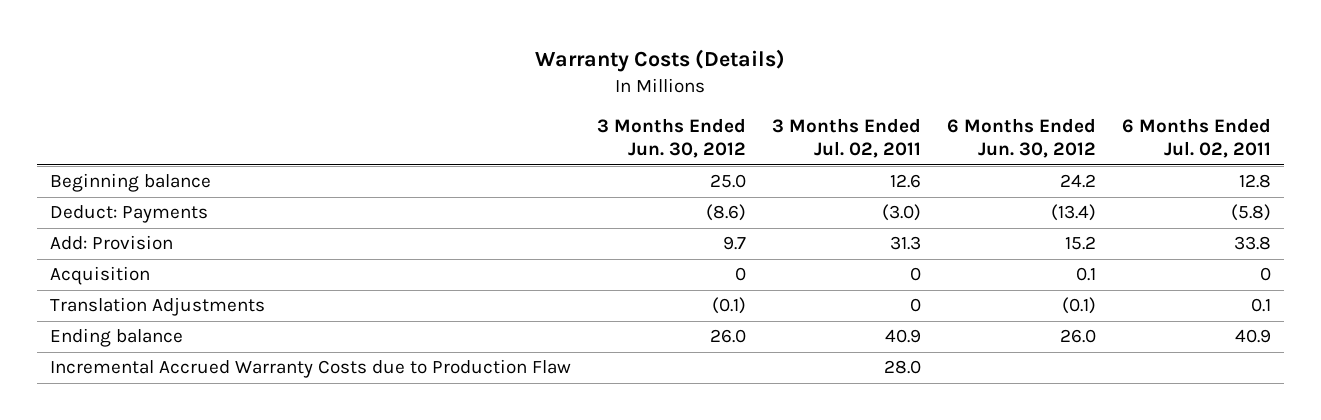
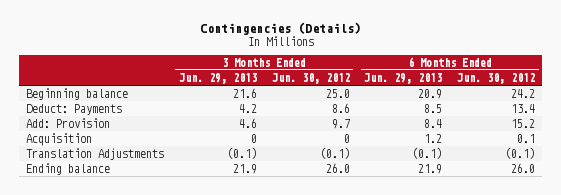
[535,49,786,73] Warranty Costs (Details) -> [199,22,361,36] Contingencies (Details)
[771,118,921,159] 3 Months Ended Jul. 02, 2011 -> none
[1121,118,1271,159] 6 Months Ended Jul. 02, 2011 -> none
none -> [178,72,257,84] Jun. 29, 2013
none -> [364,72,443,84] Jun. 29, 2013
[706,204,747,222] (8.6) -> [331,102,350,113] 8.6
[1050,204,1096,222] (13.4) -> [511,103,536,113] 13.4
[50,359,572,379] Incremental Accrued Warranty Costs due to Production Flaw -> none

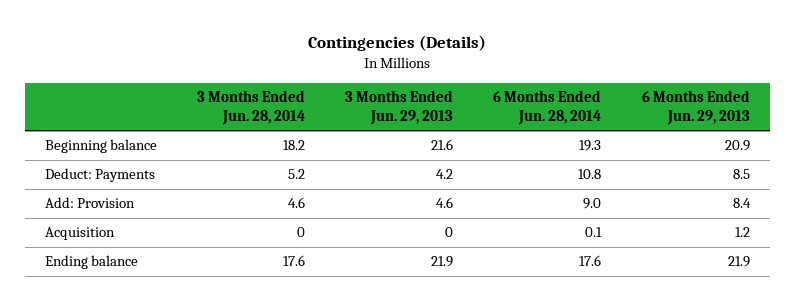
[271,72,350,84] Jun. 30, 2012 -> none
[457,72,536,84] Jun. 30, 2012 -> none
none -> [197,90,306,126] 3 Months Ended Jun. 28, 2014
none -> [493,90,602,126] 6 Months Ended Jun. 28, 2014
[26,147,165,160] Translation Adjustments -> none

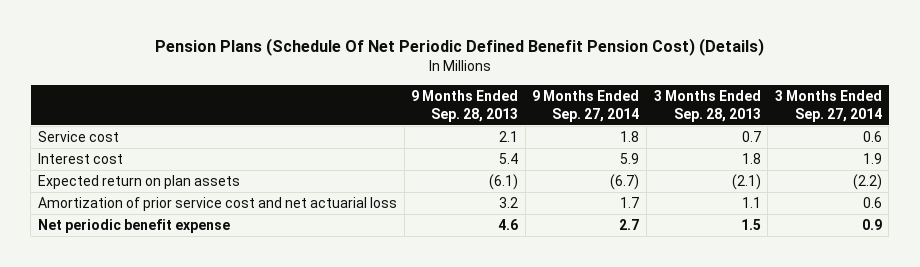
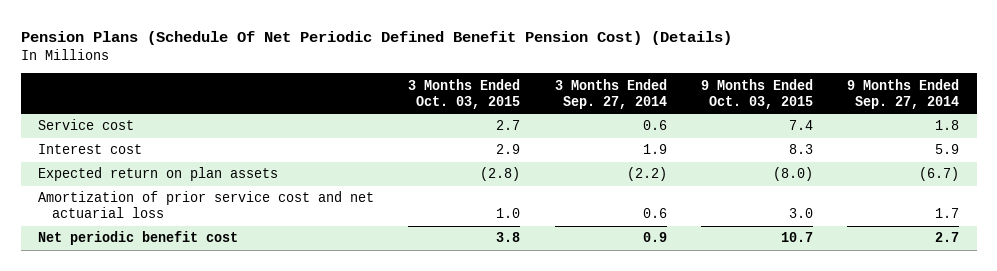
[411,90,519,122] 9 Months Ended Sep. 28, 2013 -> none
[653,90,761,122] 3 Months Ended Sep. 28, 2013 -> none
none -> [408,78,521,109] 3 Months Ended Oct. 03, 2015
none -> [701,78,814,109] 9 Months Ended Oct. 03, 2015
[38,219,231,234] Net periodic benefit expense -> [37,231,238,246] Net periodic benefit cost

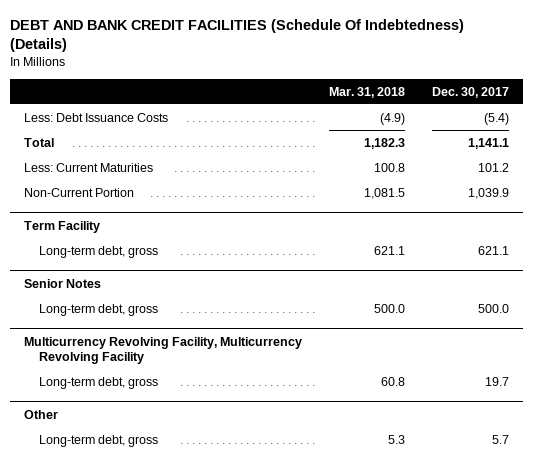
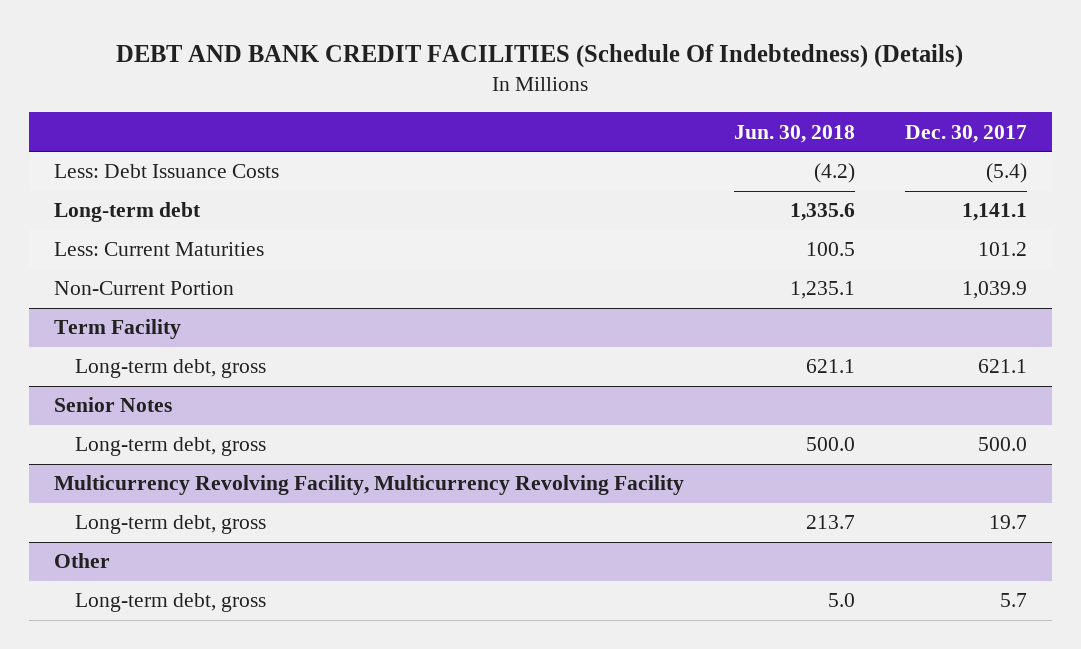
[328,86,405,98] Mar. 31, 2018 -> none
none -> [733,124,855,143] Jun. 30, 2018
[23,137,54,147] Total -> [53,202,201,223] Long-term debt

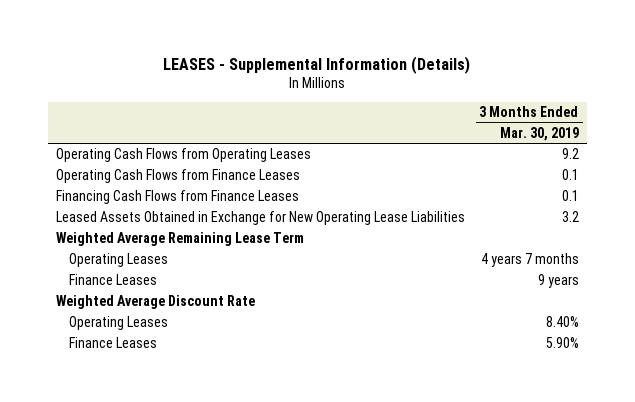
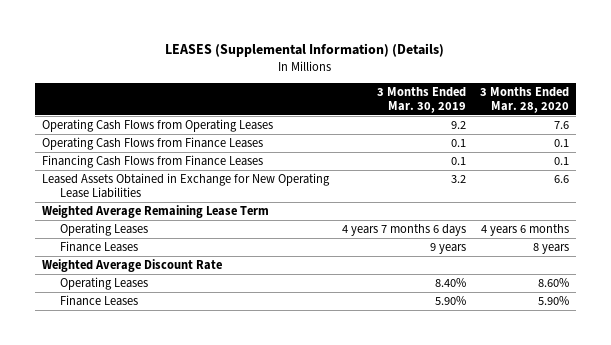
[163,55,471,74] LEASES - Supplemental Information (Details) -> [165,42,445,57] LEASES (Supplemental Information) (Details)
none -> [480,86,570,114] 3 Months Ended Mar. 28, 2020
[480,253,579,268] 4 years 7 months -> [342,223,467,236] 4 years 7 months 6 days

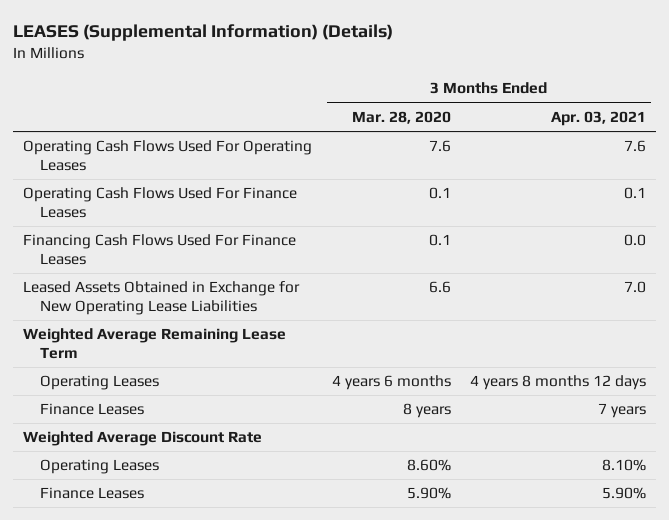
[377,86,467,114] 3 Months Ended Mar. 30, 2019 -> none
none -> [551,110,647,126] Apr. 03, 2021
[41,118,273,132] Operating Cash Flows from Operating Leases -> [22,140,312,171] Operating Cash Flows Used For Operating Leases
[41,136,263,150] Operating Cash Flows from Finance Leases -> [22,187,297,218] Operating Cash Flows Used For Finance Leases
[41,154,263,168] Financing Cash Flows from Finance Leases -> [22,234,296,265] Financing Cash Flows Used For Finance Leases

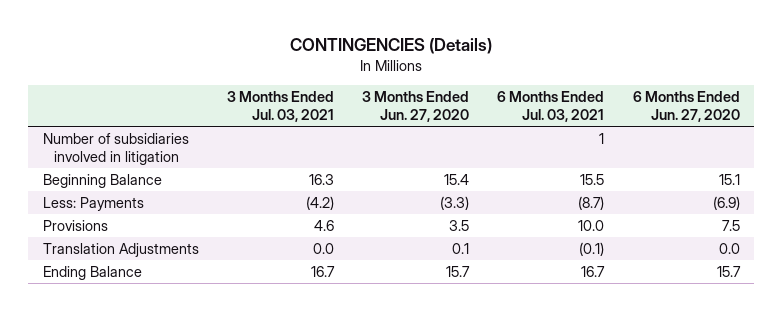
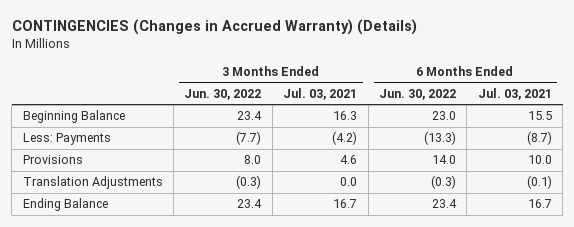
[290,38,493,55] CONTINGENCIES (Details) -> [11,18,417,35] CONTINGENCIES (Changes in Accrued Warranty) (Details)
[362,91,470,122] 3 Months Ended Jun. 27, 2020 -> none
[632,91,740,122] 6 Months Ended Jun. 27, 2020 -> none
none -> [184,88,262,100] Jun. 30, 2022
none -> [379,88,457,100] Jun. 30, 2022
[42,132,189,165] Number of subsidiaries involved in litigation -> none

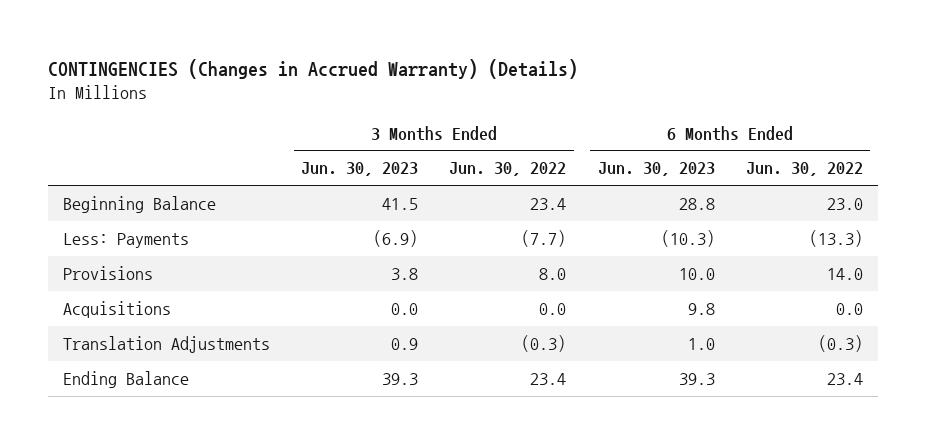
[283,87,358,100] Jul. 03, 2021 -> none
[477,87,552,100] Jul. 03, 2021 -> none
none -> [301,162,419,177] Jun. 30, 2023
none -> [597,162,715,177] Jun. 30, 2023
none -> [63,300,172,318] Acquisitions

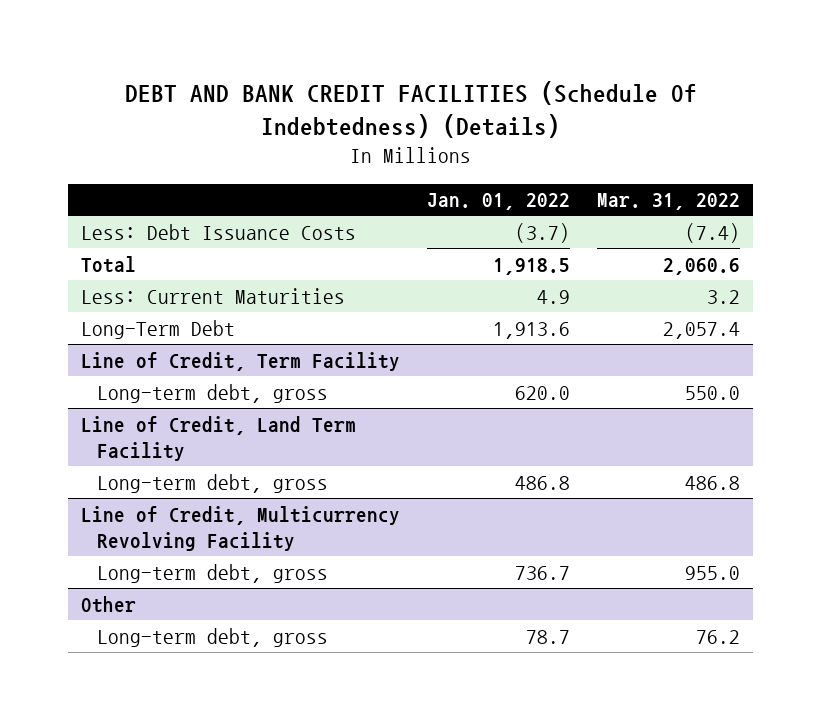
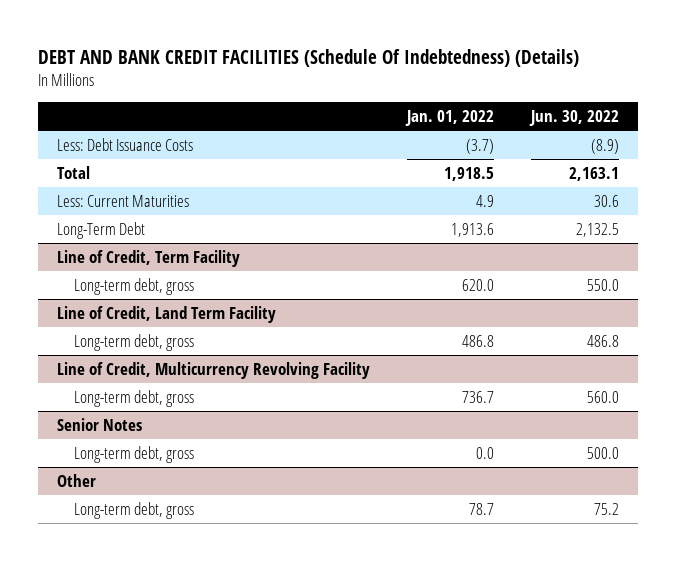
[596,193,740,211] Mar. 31, 2022 -> none
none -> [529,110,620,127] Jun. 30, 2022
none -> [56,417,142,431] Senior Notes
none -> [74,445,195,463] Long-term debt, gross

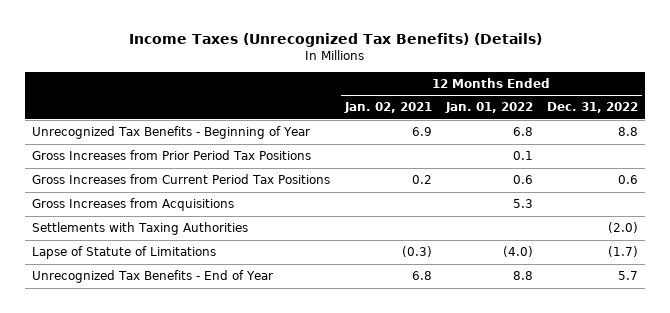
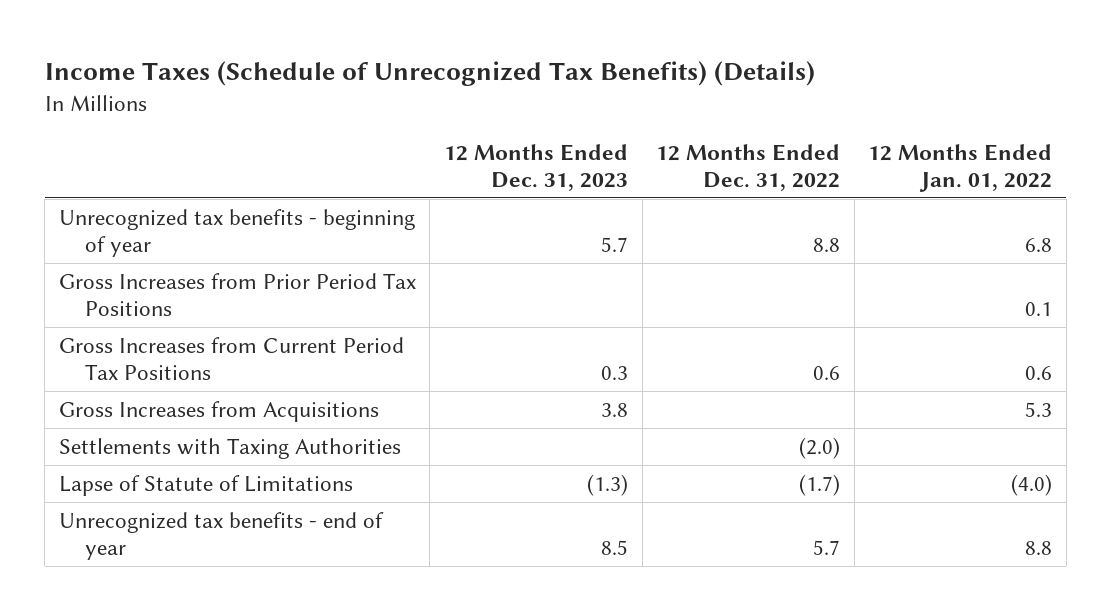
[129,32,543,47] Income Taxes (Unrecognized Tax Benefits) (Details) -> [44,61,815,87] Income Taxes (Schedule of Unrecognized Tax Benefits) (Details)
[343,102,432,114] Jan. 02, 2021 -> none
none -> [443,143,628,191] 12 Months Ended Dec. 31, 2023
[32,126,311,140] Unrecognized Tax Benefits - Beginning of Year -> [58,209,415,257] Unrecognized tax benefits - beginning of year
[32,270,274,284] Unrecognized Tax Benefits - End of Year -> [58,512,384,560] Unrecognized tax benefits - end of year

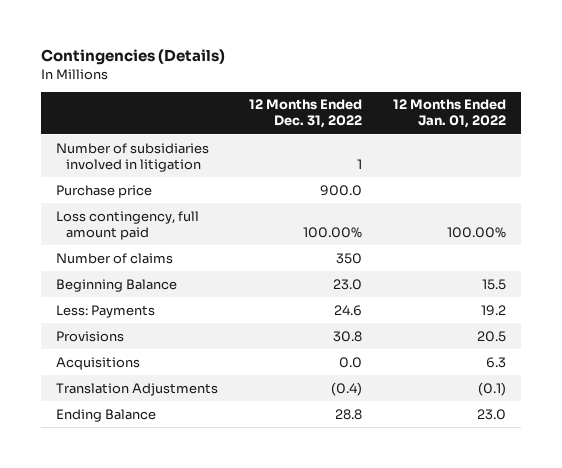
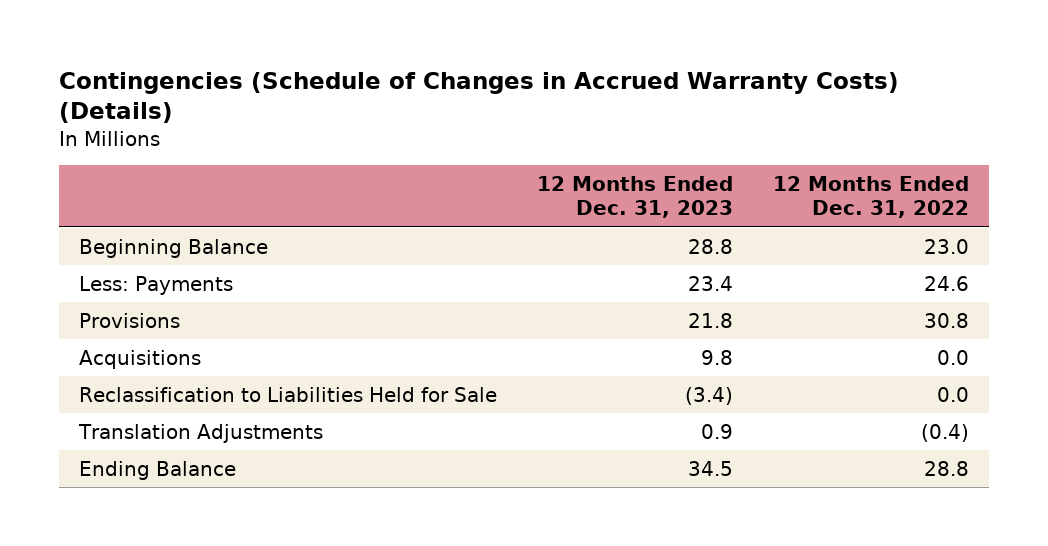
[40,48,225,65] Contingencies (Details) -> [58,72,899,124] Contingencies (Schedule of Changes in Accrued Warranty Costs) (Details)
[392,99,506,129] 12 Months Ended Jan. 01, 2022 -> none
none -> [536,175,733,219] 12 Months Ended Dec. 31, 2023
[55,142,209,172] Number of subsidiaries involved in litigation -> none
[55,184,152,198] Purchase price -> none
[55,210,199,240] Loss contingency, full amount paid -> none
[55,252,173,264] Number of claims -> none
none -> [78,386,497,402] Reclassification to Liabilities Held for Sale

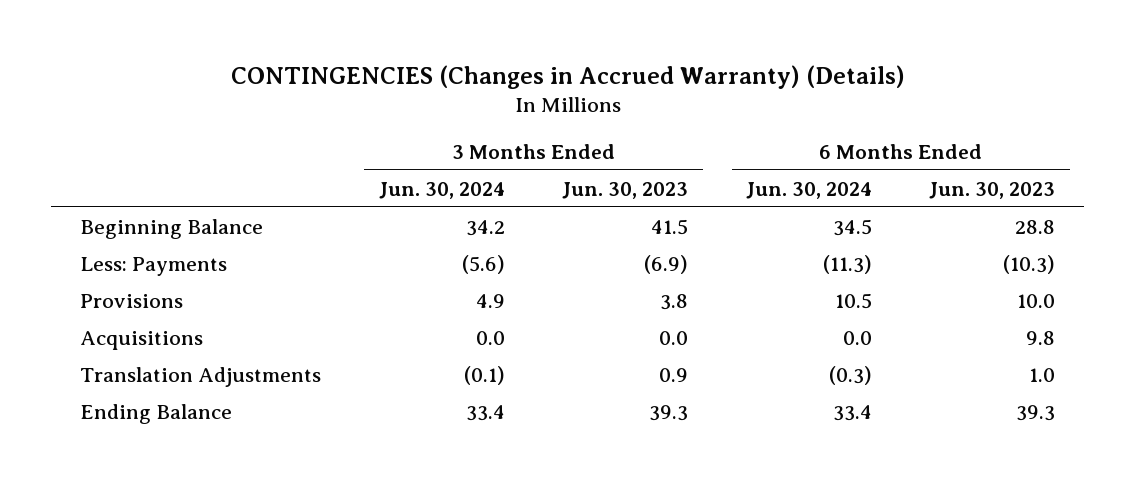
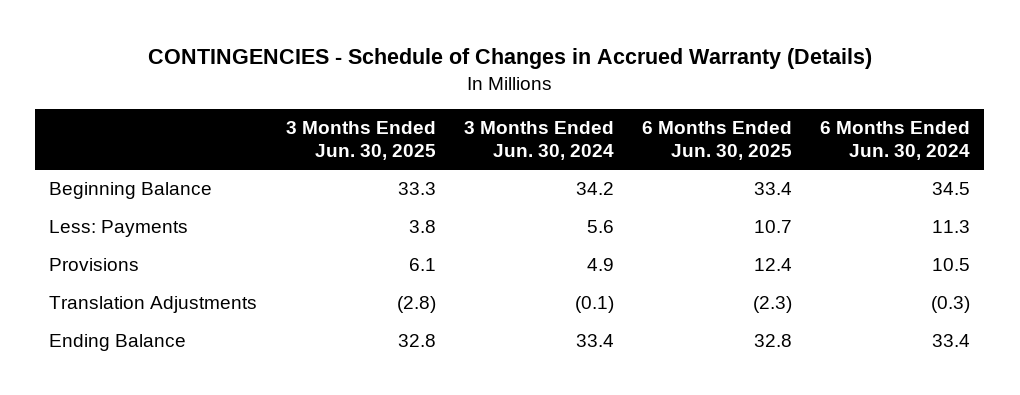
[230,64,905,89] CONTINGENCIES (Changes in Accrued Warranty) (Details) -> [147,48,872,70] CONTINGENCIES - Schedule of Changes in Accrued Warranty (Details)
[562,181,689,199] Jun. 30, 2023 -> none
[929,181,1056,199] Jun. 30, 2023 -> none
none -> [285,120,436,160] 3 Months Ended Jun. 30, 2025
none -> [641,120,792,160] 6 Months Ended Jun. 30, 2025
[461,254,505,274] (5.6) -> [586,220,614,234] 5.6
[822,254,872,274] (11.3) -> [932,220,971,234] 11.3
[80,330,204,350] Acquisitions -> none

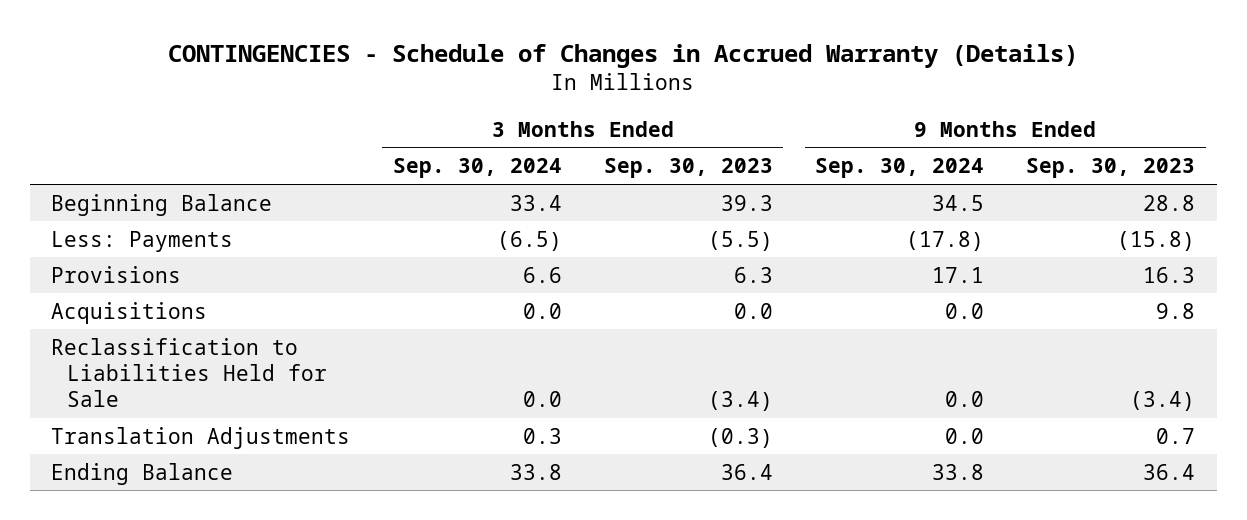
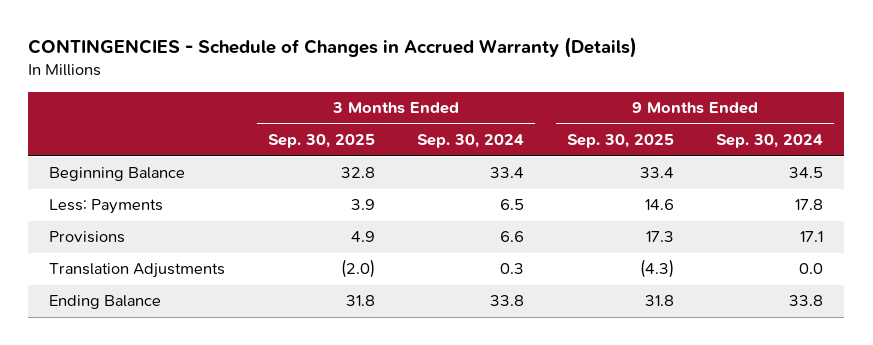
[603,158,773,179] Sep. 30, 2023 -> none
[1026,158,1196,179] Sep. 30, 2023 -> none
none -> [267,134,375,149] Sep. 30, 2025
none -> [566,134,674,149] Sep. 30, 2025
[496,230,562,251] (6.5) -> [500,199,525,211] 6.5
[906,230,985,251] (17.8) -> [795,199,824,211] 17.8
[51,301,208,324] Acquisitions -> none
[51,337,327,408] Reclassification to Liabilities Held for Sale -> none

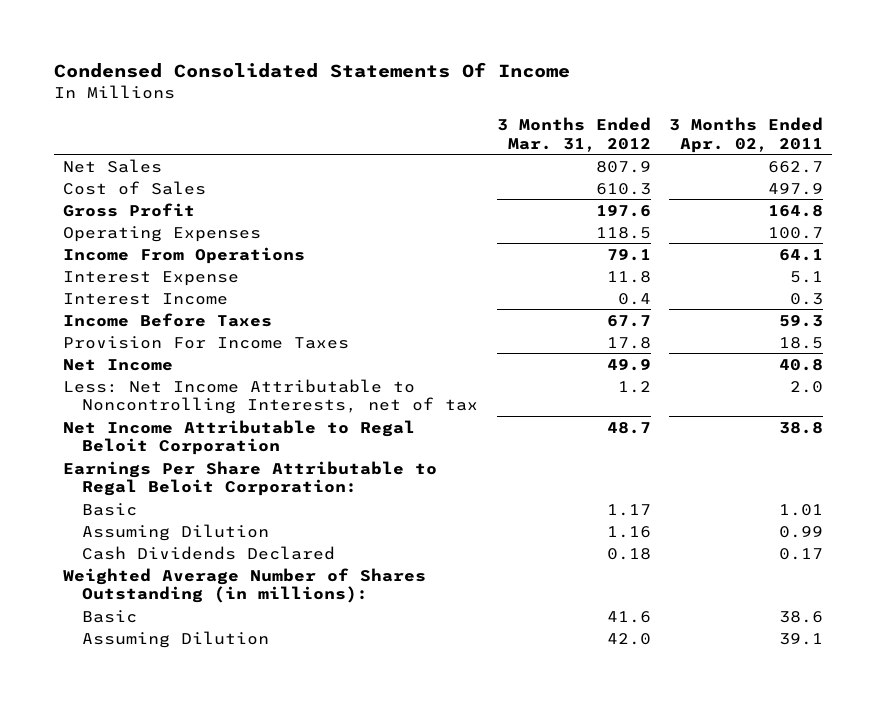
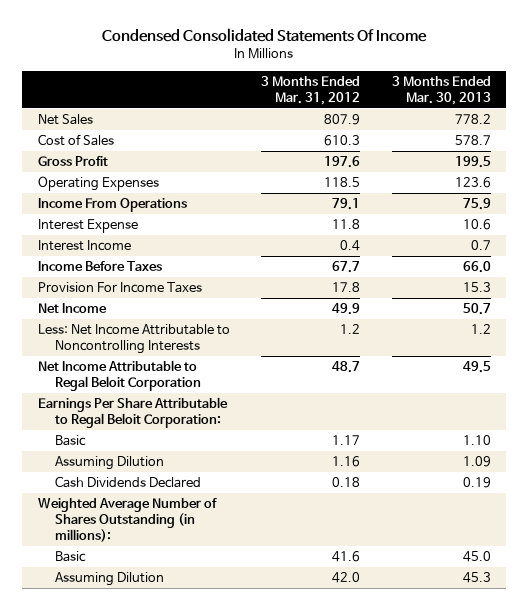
[668,117,823,153] 3 Months Ended Apr. 02, 2011 -> none
none -> [391,75,491,106] 3 Months Ended Mar. 30, 2013
[62,378,479,415] Less: Net Income Attributable to Noncontrolling Interests, net of tax -> [37,323,230,355] Less: Net Income Attributable to Noncontrolling Interests

